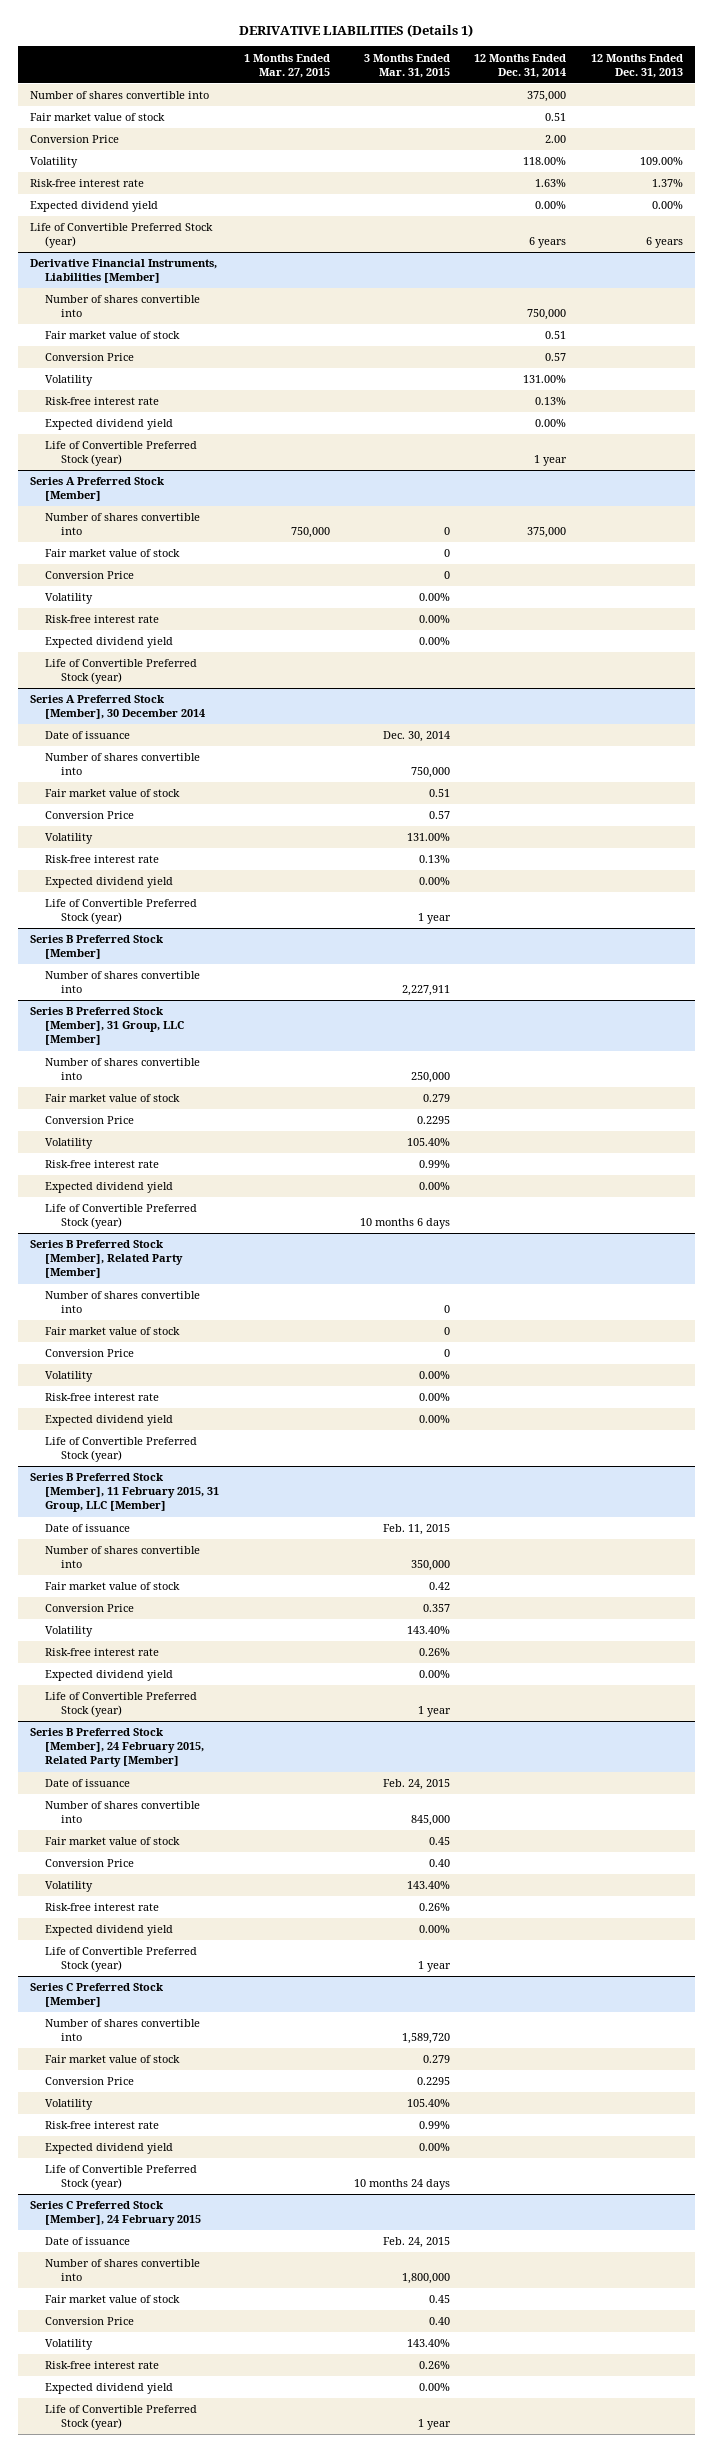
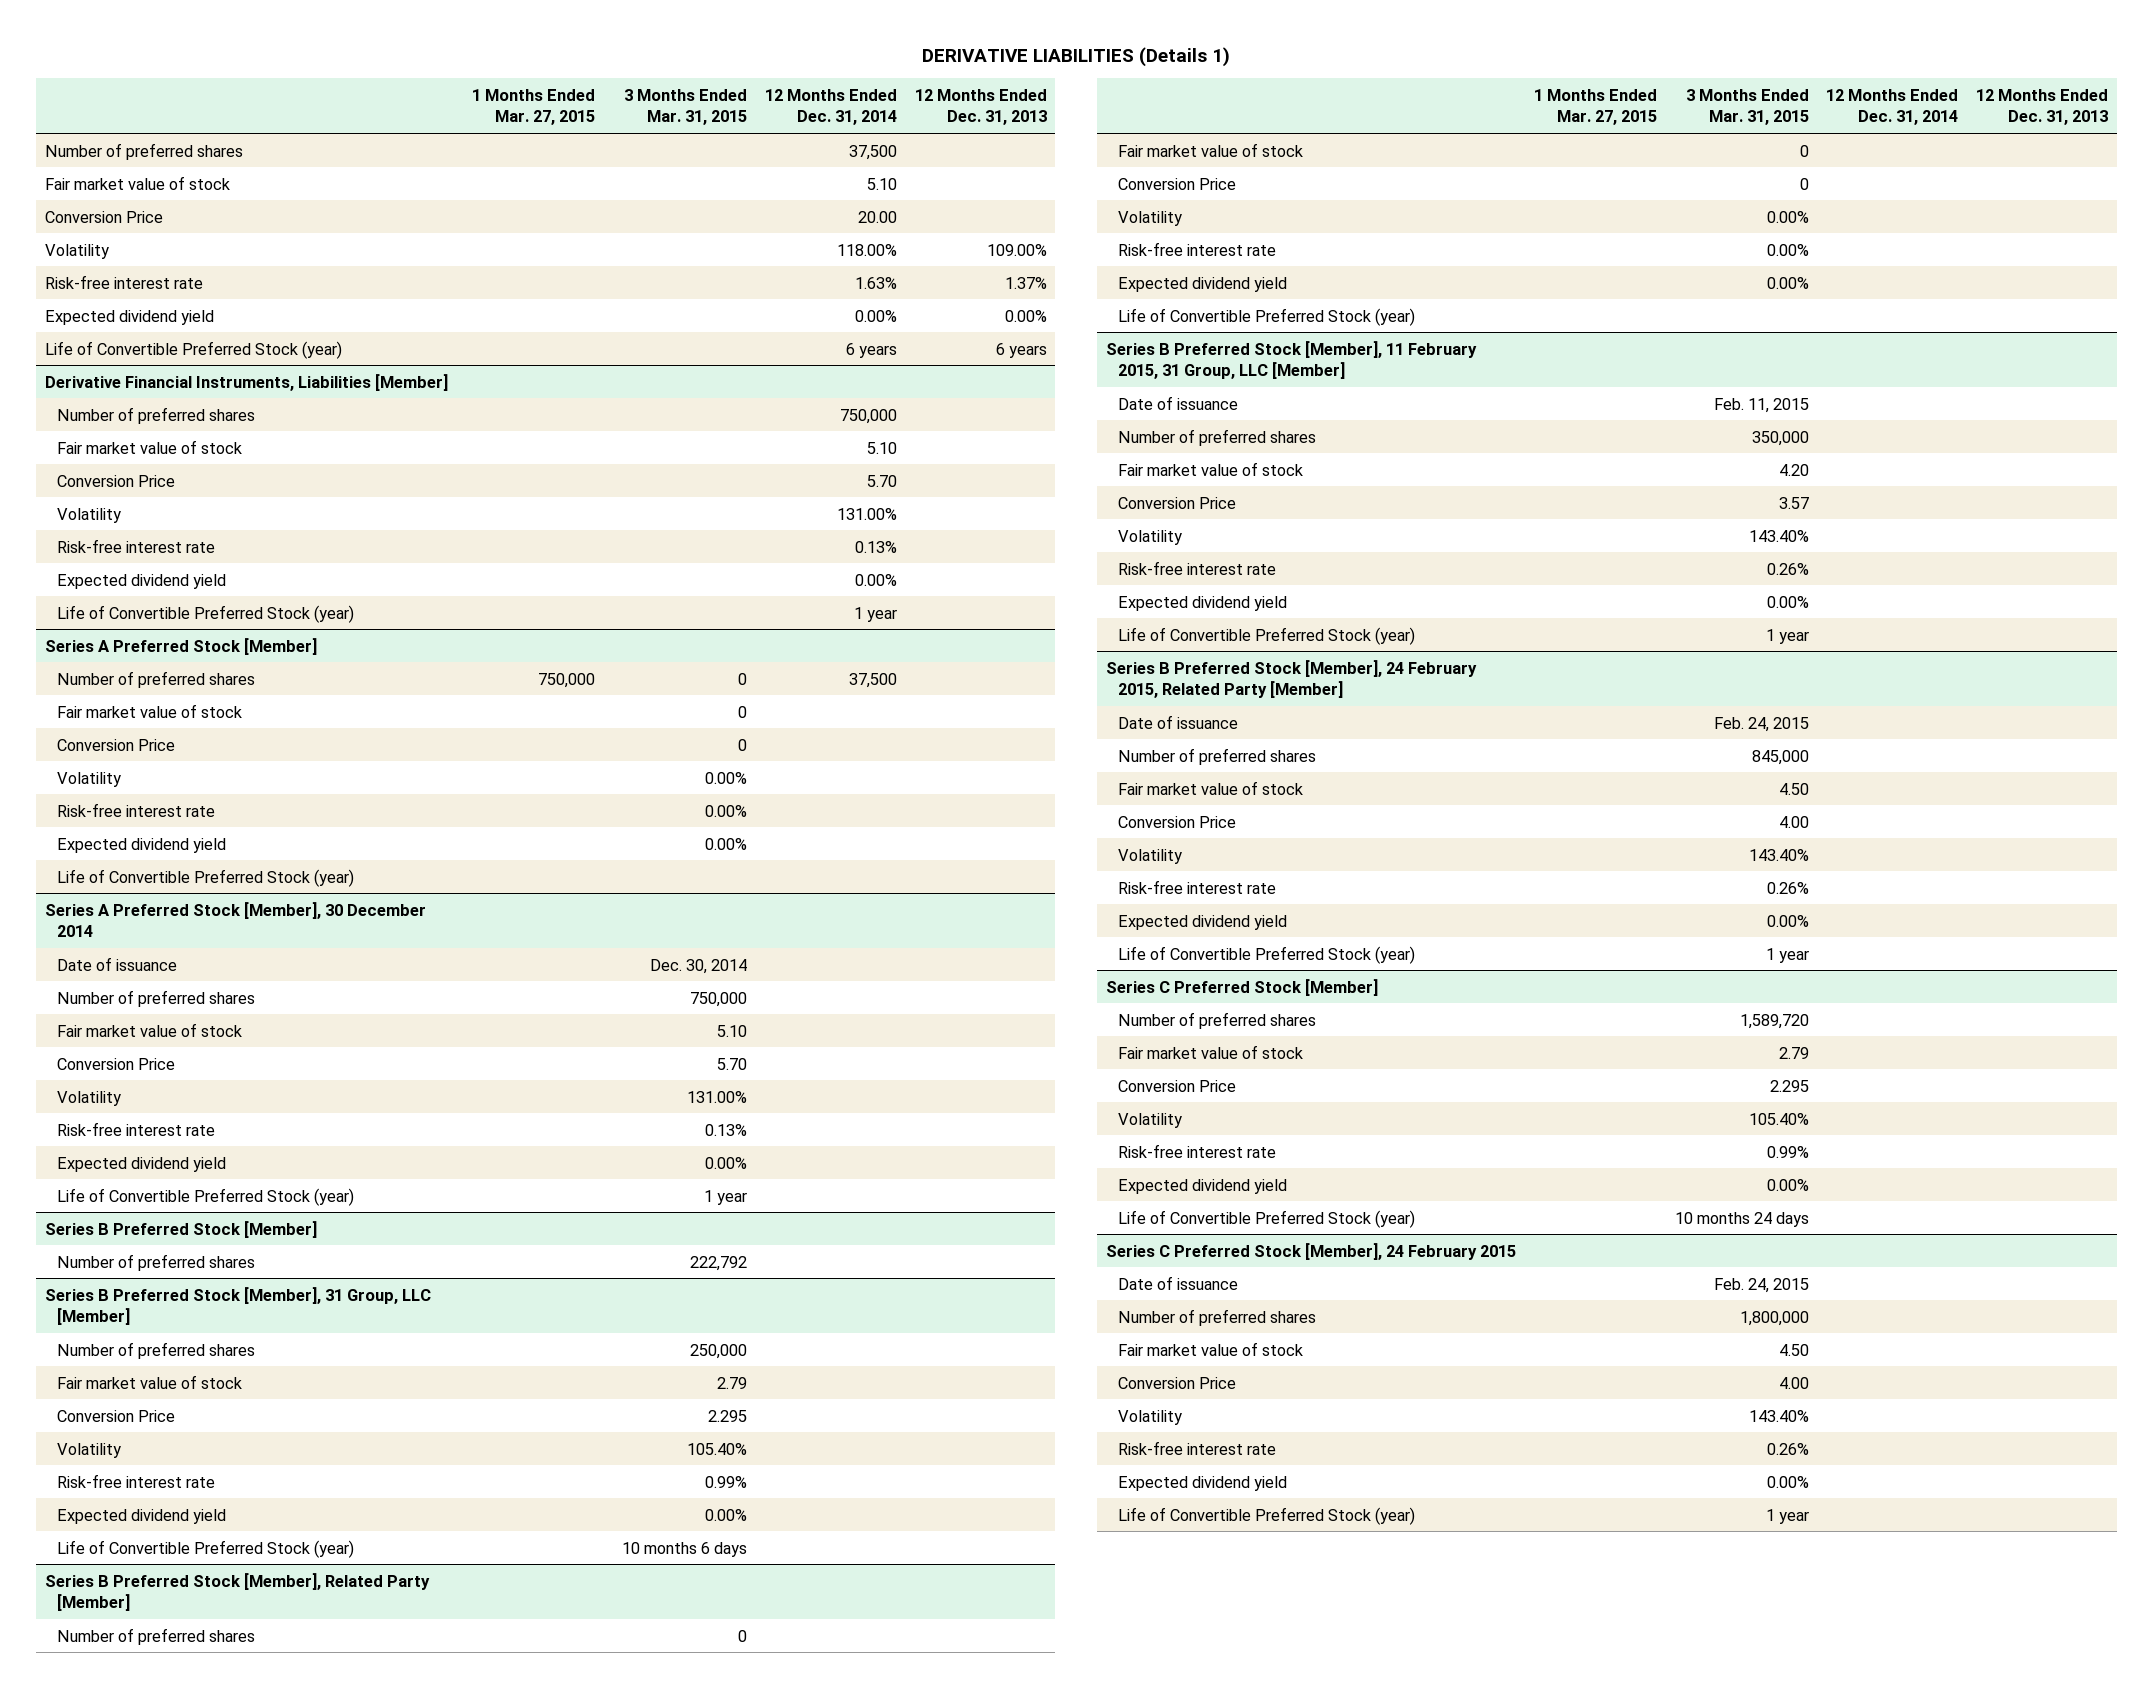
[30,91,210,100] Number of shares convertible into -> [44,142,243,160] Number of preferred shares
[527,91,567,103] 375,000 -> [848,144,897,160] 37,500
[545,113,567,122] 0.51 -> [866,177,897,190] 5.10
[545,135,567,144] 2.00 -> [857,210,897,223] 20.00
[45,295,201,318] Number of shares convertible into -> [56,406,255,424] Number of preferred shares
[545,331,567,340] 0.51 -> [866,441,897,454] 5.10
[545,353,567,362] 0.57 -> [866,474,897,487] 5.70
[45,513,201,536] Number of shares convertible into -> [56,670,255,688] Number of preferred shares
[527,527,567,539] 375,000 -> [848,672,897,688] 37,500
[45,753,201,776] Number of shares convertible into -> [56,989,255,1007] Number of preferred shares
[429,789,451,798] 0.51 -> [717,1024,748,1037] 5.10
[429,811,451,820] 0.57 -> [717,1057,748,1070] 5.70
[45,971,201,994] Number of shares convertible into -> [56,1253,255,1271] Number of preferred shares
[402,985,451,997] 2,227,911 -> [690,1255,748,1271] 222,792
[45,1058,201,1081] Number of shares convertible into -> [56,1341,255,1359] Number of preferred shares
[423,1094,451,1103] 0.279 -> [717,1376,748,1389] 2.79
[417,1116,451,1125] 0.2295 -> [708,1409,748,1422] 2.295
[45,1291,201,1314] Number of shares convertible into -> [56,1627,255,1645] Number of preferred shares
[45,1546,201,1569] Number of shares convertible into -> [1118,428,1317,446] Number of preferred shares
[429,1582,451,1591] 0.42 -> [1778,463,1809,476] 4.20
[423,1604,451,1613] 0.357 -> [1778,496,1809,509] 3.57
[45,1801,201,1824] Number of shares convertible into -> [1118,747,1317,765] Number of preferred shares
[429,1837,451,1846] 0.45 -> [1778,782,1809,795] 4.50
[429,1859,451,1868] 0.40 -> [1778,815,1809,828] 4.00
[45,2019,201,2042] Number of shares convertible into -> [1118,1011,1317,1029] Number of preferred shares
[423,2055,451,2064] 0.279 -> [1778,1046,1809,1059] 2.79
[417,2077,451,2086] 0.2295 -> [1769,1079,1809,1092] 2.295
[45,2259,201,2282] Number of shares convertible into -> [1118,1308,1317,1326] Number of preferred shares
[429,2295,451,2304] 0.45 -> [1778,1343,1809,1356] 4.50
[429,2317,451,2326] 0.40 -> [1778,1376,1809,1389] 4.00

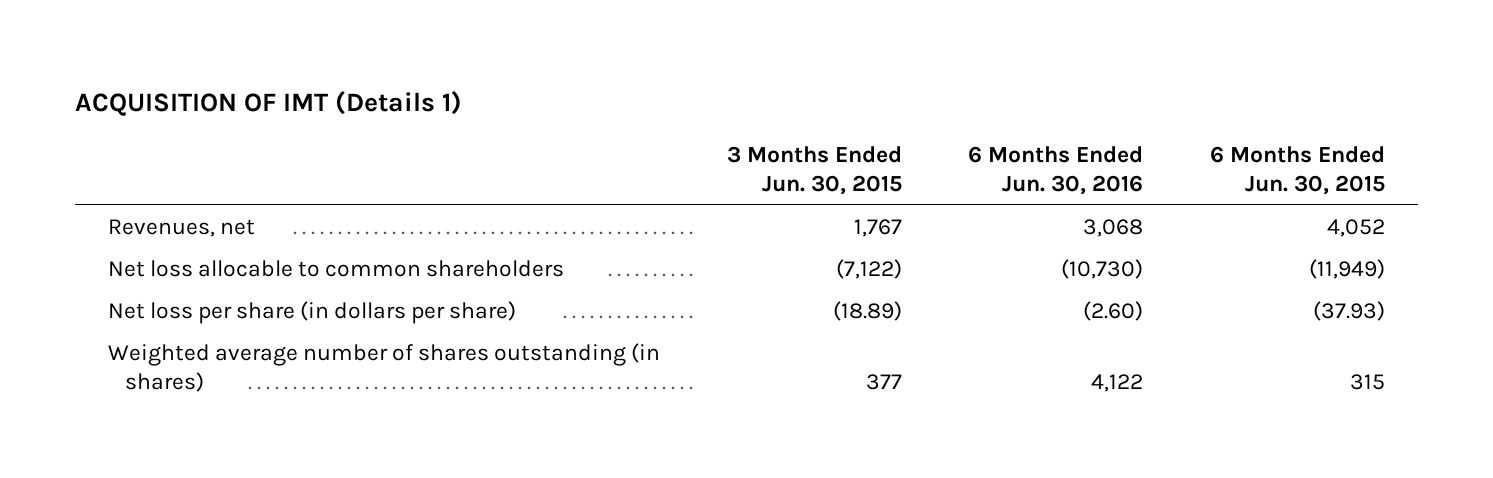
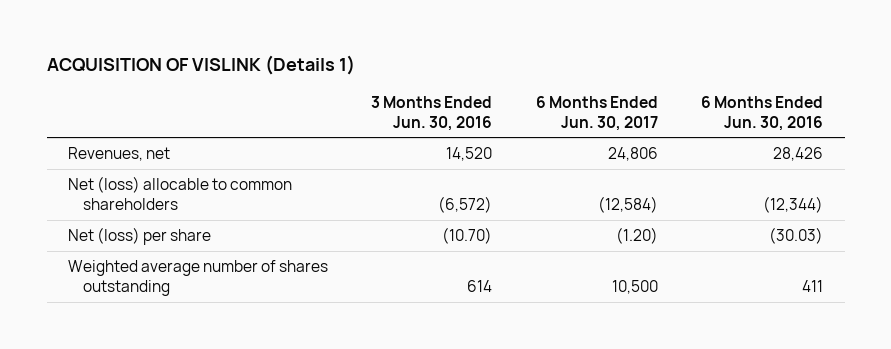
[74,90,462,116] ACQUISITION OF IMT (Details 1) -> [46,54,355,75] ACQUISITION OF VISLINK (Details 1)
[726,145,902,196] 3 Months Ended Jun. 30, 2015 -> none
[1210,145,1386,196] 6 Months Ended Jun. 30, 2015 -> none
none -> [371,95,493,131] 3 Months Ended Jun. 30, 2016
none -> [535,95,658,131] 6 Months Ended Jun. 30, 2017
[1083,219,1144,238] 3,068 -> [772,146,823,161] 28,426
[107,260,564,278] Net loss allocable to common shareholders -> [68,175,293,211] Net (loss) allocable to common shareholders
[1061,259,1144,280] (10,730) -> [762,196,823,214] (12,344)
[107,301,516,325] Net loss per share (in dollars per share) -> [68,226,212,245] Net (loss) per share
[1083,301,1144,322] (2.60) -> [768,226,823,244] (30.03)
[107,343,660,393] Weighted average number of shares outstanding (in shares) -> [68,259,329,297] Weighted average number of shares outstanding
[1091,374,1144,393] 4,122 -> [801,280,823,293] 411

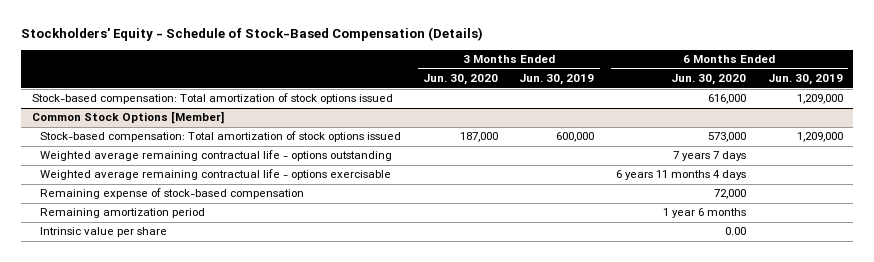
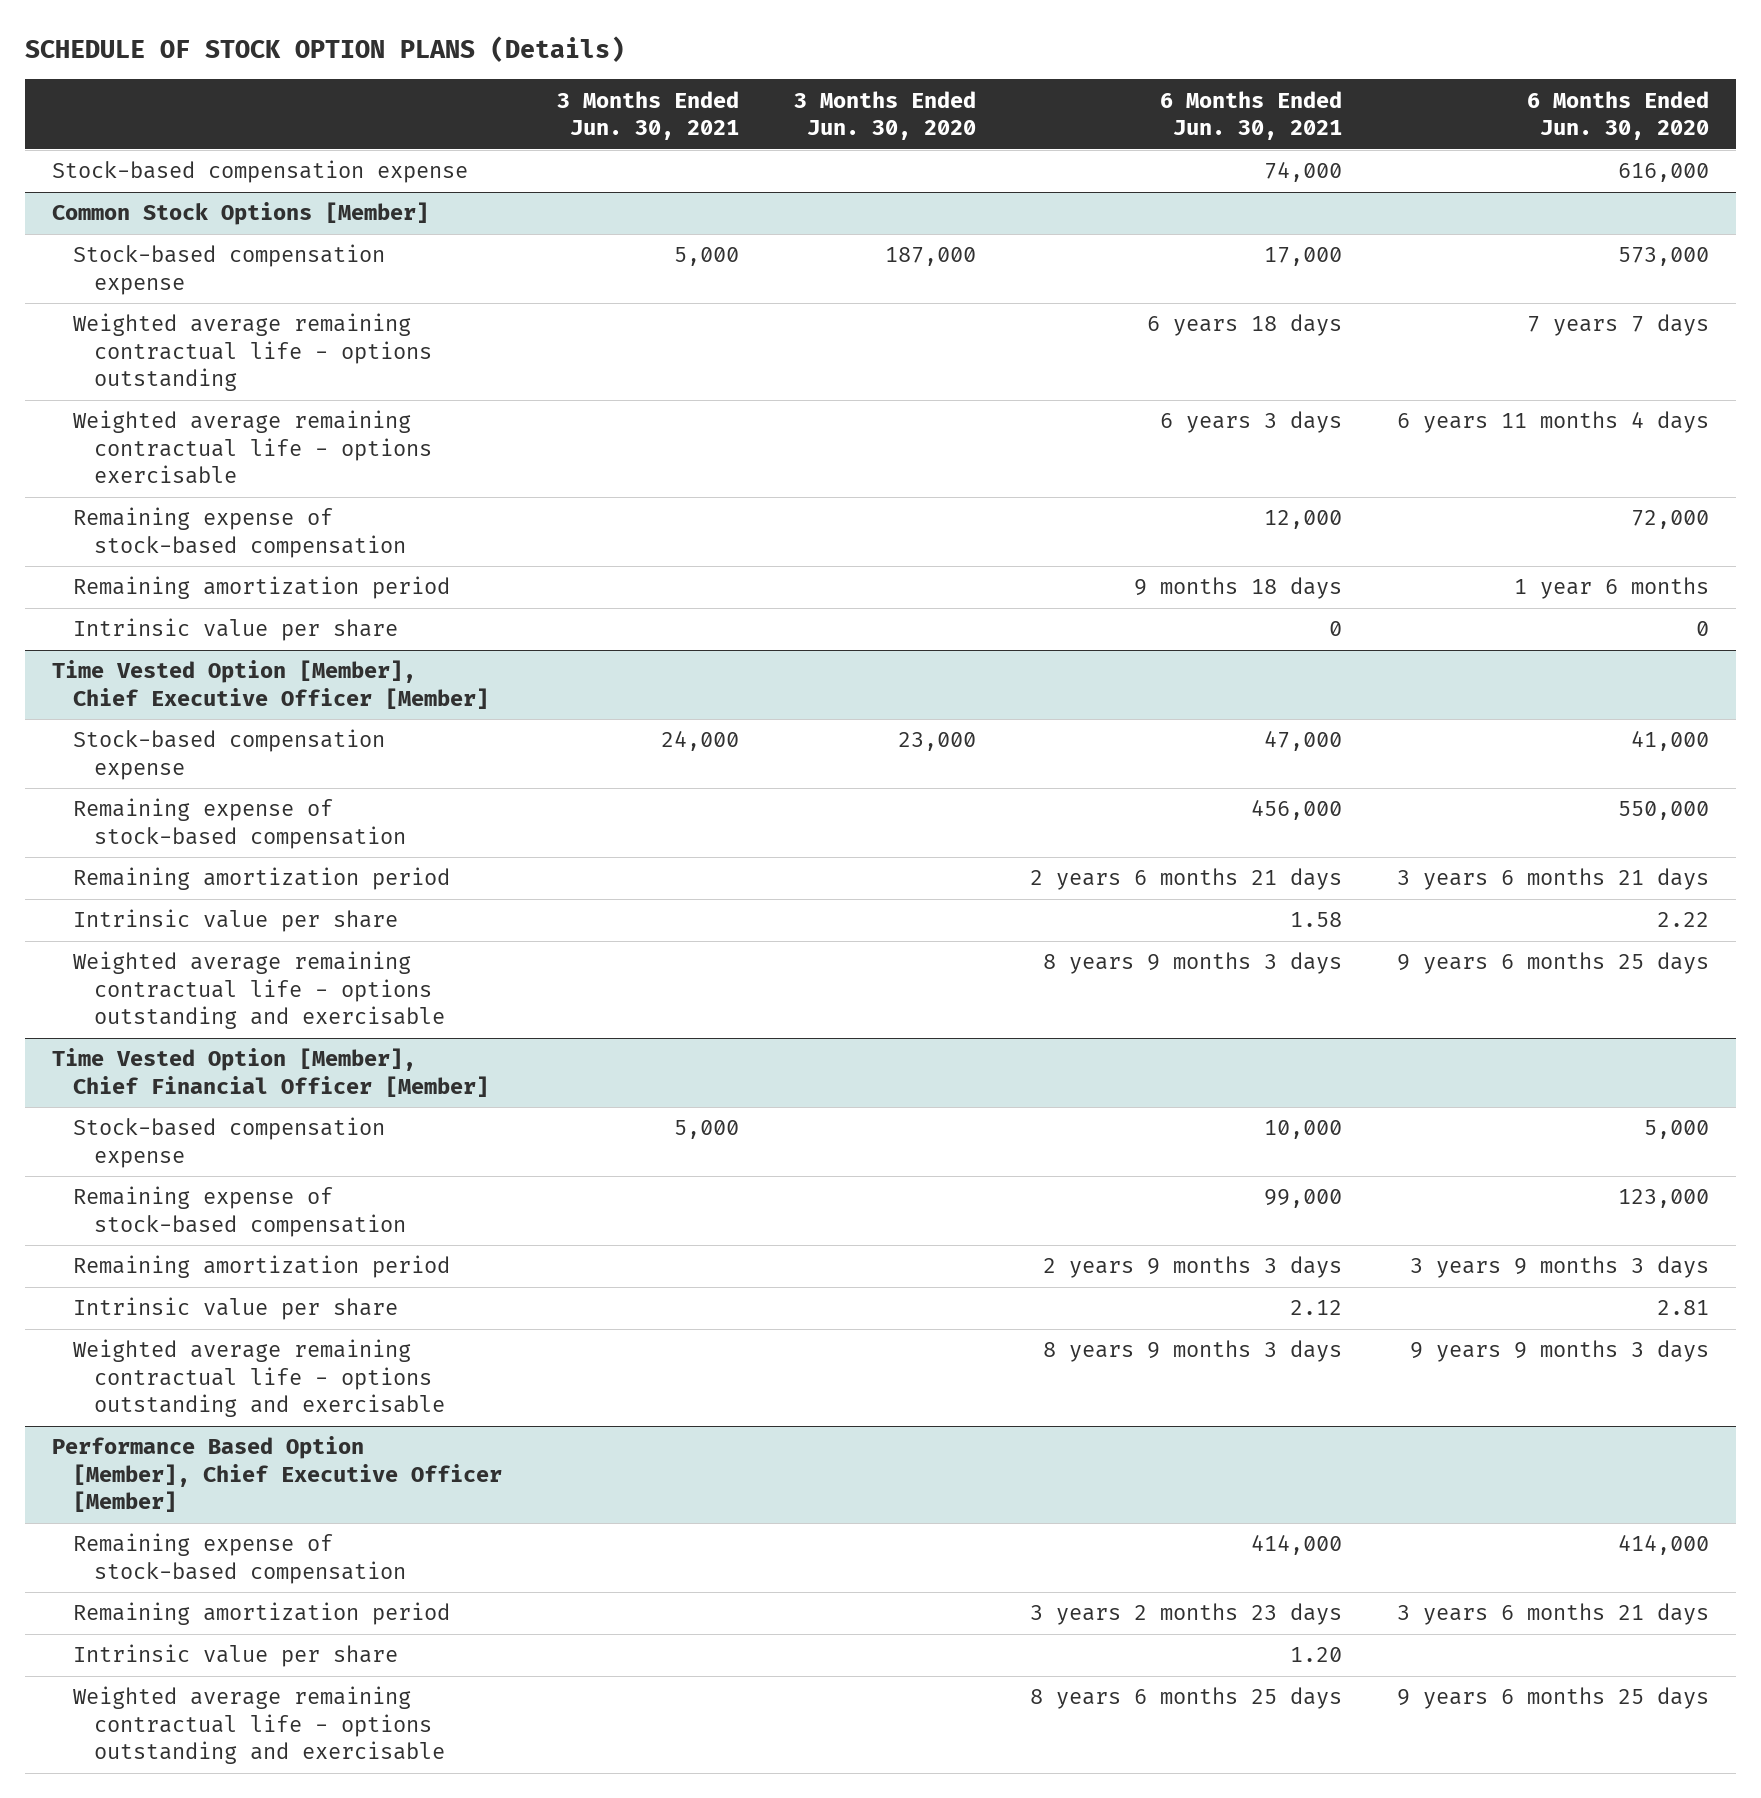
[20,27,483,42] Stockholders' Equity - Schedule of Stock-Based Compensation (Details) -> [24,36,625,63] SCHEDULE OF STOCK OPTION PLANS (Details)
[519,74,595,86] Jun. 30, 2019 -> none
[767,74,843,86] Jun. 30, 2019 -> none
none -> [556,90,739,141] 3 Months Ended Jun. 30, 2021
none -> [1160,90,1343,141] 6 Months Ended Jun. 30, 2021
[31,93,393,105] Stock-based compensation: Total amortization of stock options issued -> [52,160,469,184] Stock-based compensation expense
[40,131,402,143] Stock-based compensation: Total amortization of stock options issued -> [73,244,386,295] Stock-based compensation expense
[725,227,747,236] 0.00 -> [1696,621,1710,637] 0
none -> [52,660,490,709] Time Vested Option [Member], Chief Executive Officer [Member]
none -> [73,729,386,780] Stock-based compensation expense
none -> [73,798,407,849] Remaining expense of stock-based compensation
none -> [73,867,451,891] Remaining amortization period
none -> [73,909,399,933] Intrinsic value per share
none -> [73,951,446,1030] Weighted average remaining contractual life - options outstanding and exercisable
none -> [52,1048,490,1097] Time Vested Option [Member], Chief Financial Officer [Member]
none -> [73,1117,386,1168] Stock-based compensation expense
none -> [73,1186,407,1237] Remaining expense of stock-based compensation
none -> [73,1255,451,1279] Remaining amortization period
none -> [73,1297,399,1321] Intrinsic value per share
none -> [73,1339,446,1418] Weighted average remaining contractual life - options outstanding and exercisable
none -> [52,1436,503,1513] Performance Based Option [Member], Chief Executive Officer [Member]
none -> [73,1533,407,1584] Remaining expense of stock-based compensation
none -> [73,1602,451,1626] Remaining amortization period
none -> [73,1644,399,1668] Intrinsic value per share
none -> [73,1686,446,1765] Weighted average remaining contractual life - options outstanding and exercisable

